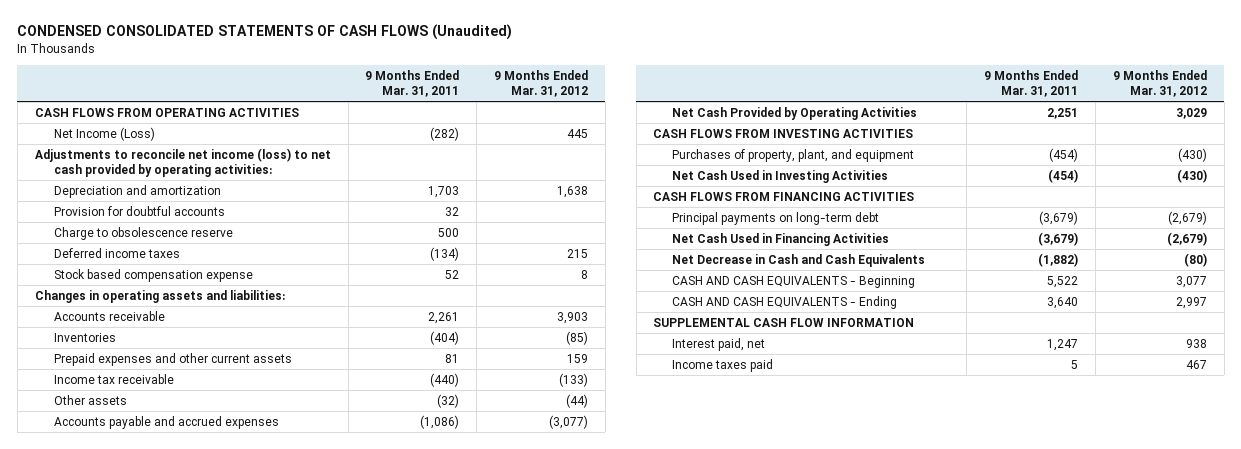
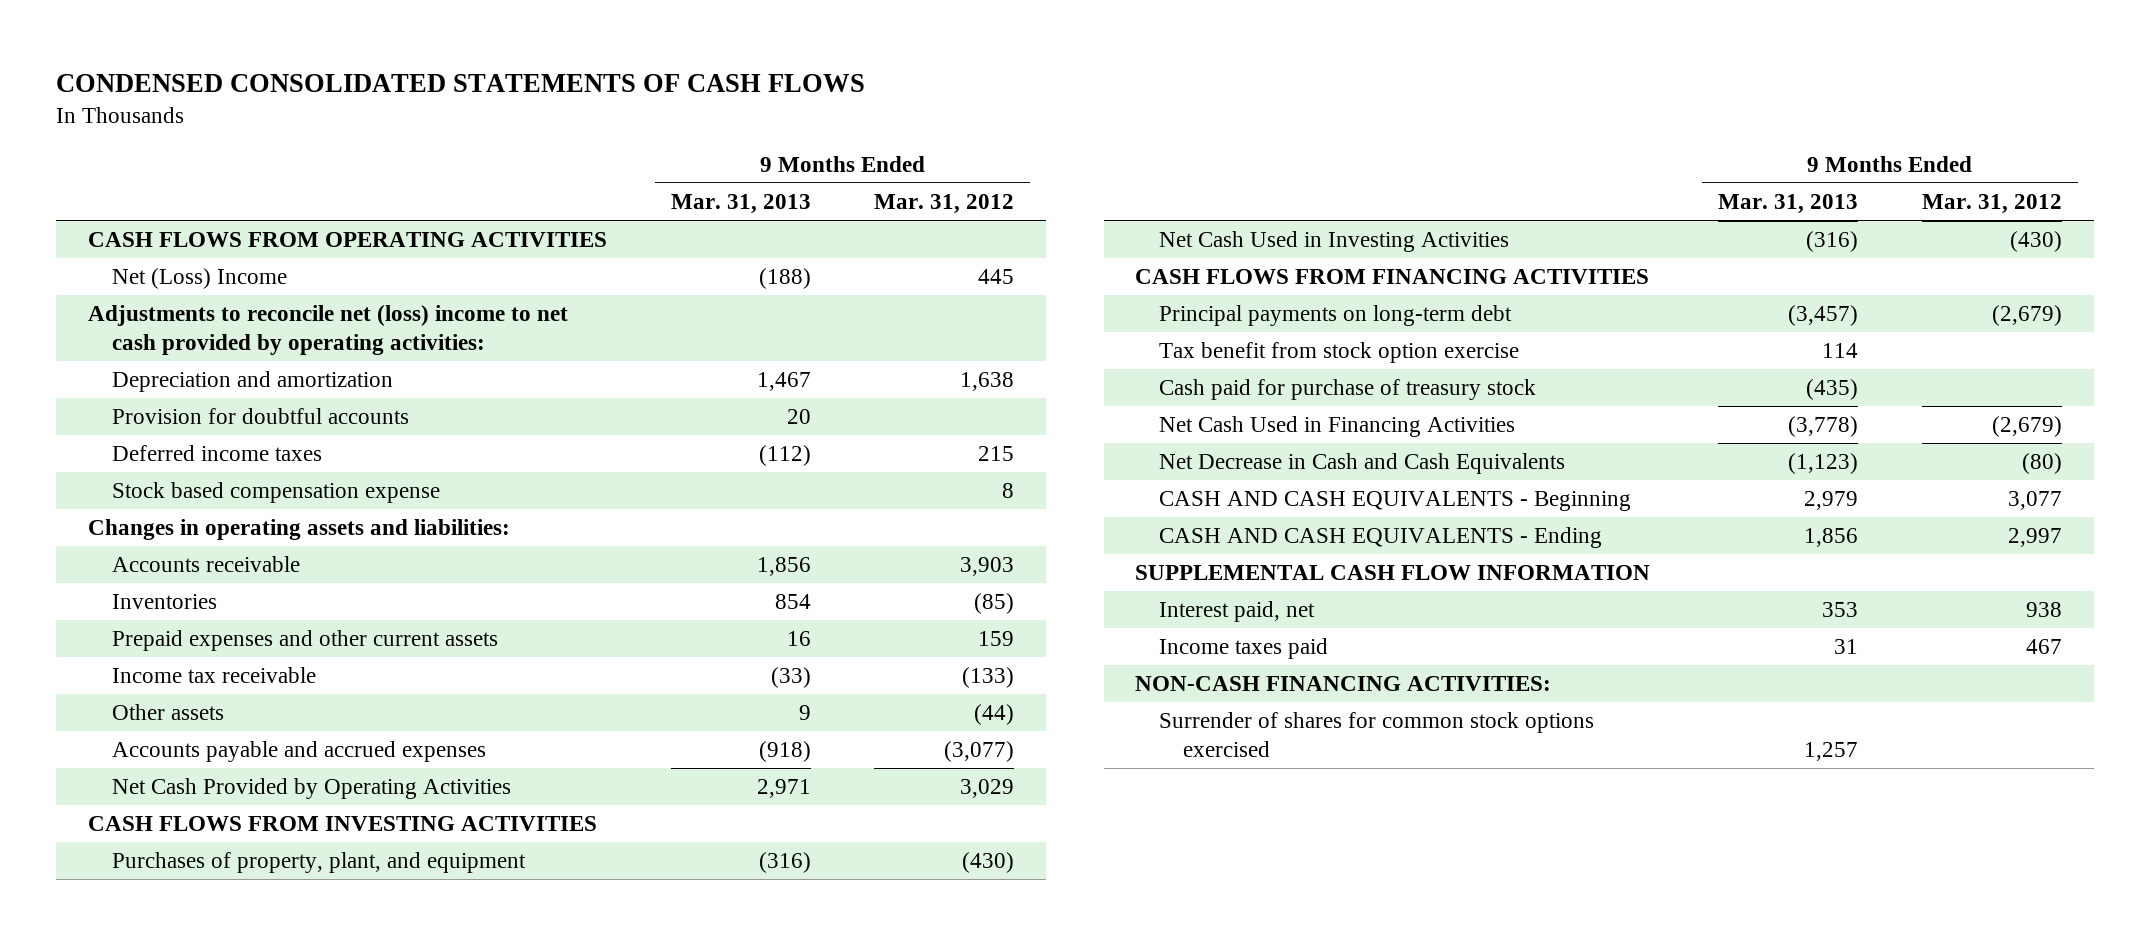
[17,24,513,41] CONDENSED CONSOLIDATED STATEMENTS OF CASH FLOWS (Unaudited) -> [56,73,866,92] CONDENSED CONSOLIDATED STATEMENTS OF CASH FLOWS
[365,70,460,97] 9 Months Ended Mar. 31, 2011 -> none
none -> [670,194,811,215] Mar. 31, 2013
[53,127,155,142] Net Income (Loss) -> [111,268,287,290] Net (Loss) Income
[34,148,331,177] Adjustments to reconcile net income (loss) to net cash provided by operating activities: -> [87,305,568,355] Adjustments to reconcile net (loss) income to net cash provided by operating activities:
[53,227,233,241] Charge to obsolescence reserve -> none
none -> [1159,342,1520,364] Tax benefit from stock option exercise
none -> [1159,379,1537,401] Cash paid for purchase of treasury stock
none -> [1135,676,1552,692] NON-CASH FINANCING ACTIVITIES:
none -> [1159,712,1595,757] Surrender of shares for common stock options exercised

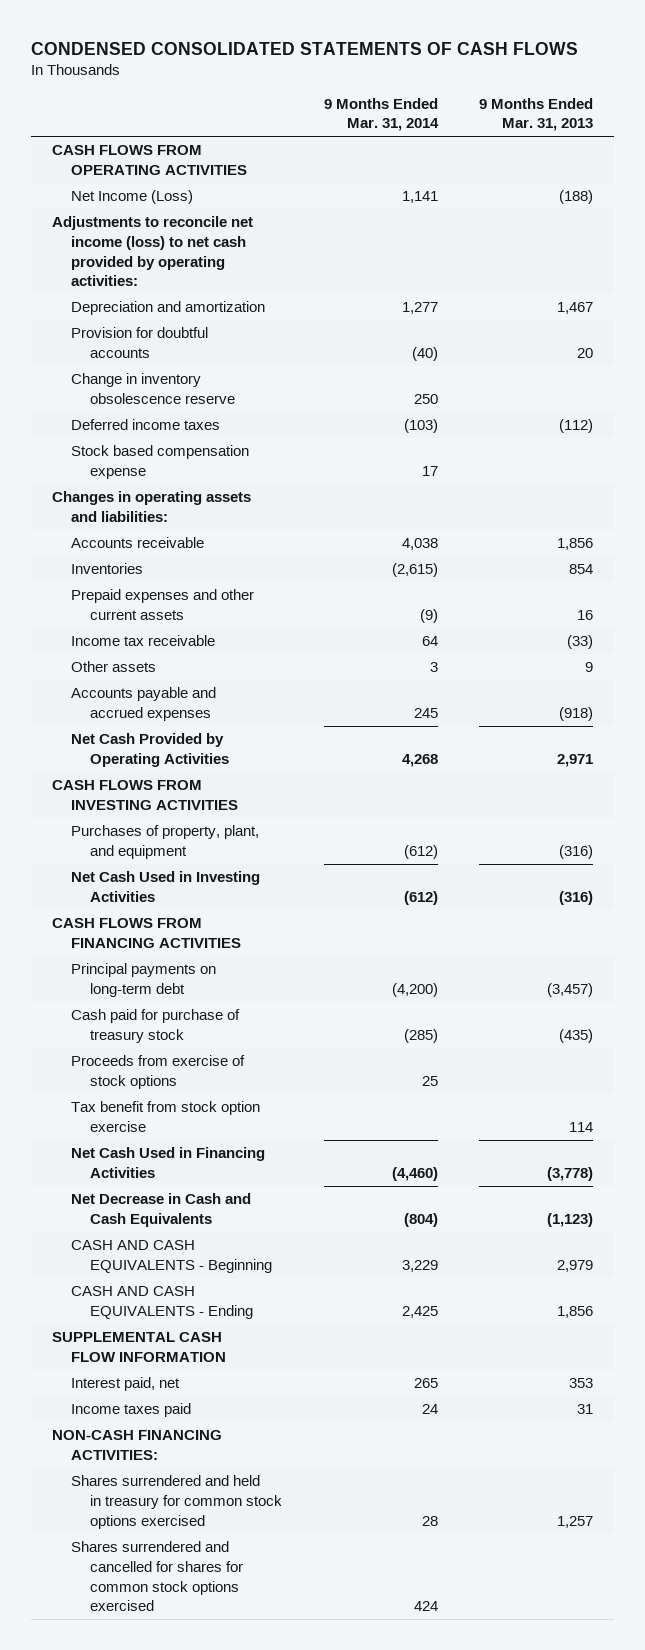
[874,194,1015,215] Mar. 31, 2012 -> none
none -> [323,97,439,132] 9 Months Ended Mar. 31, 2014
[111,268,287,290] Net (Loss) Income -> [71,190,194,205] Net Income (Loss)
[87,305,568,355] Adjustments to reconcile net (loss) income to net cash provided by operating activities: -> [51,216,253,287] Adjustments to reconcile net income (loss) to net cash provided by operating activities:
none -> [71,373,236,405] Change in inventory obsolescence reserve
none -> [71,1055,246,1090] Proceeds from exercise of stock options
[1159,342,1520,364] Tax benefit from stock option exercise -> [71,1101,261,1133] Tax benefit from stock option exercise
[1159,712,1595,757] Surrender of shares for common stock options exercised -> [71,1475,283,1529] Shares surrendered and held in treasury for common stock options exercised
none -> [71,1541,244,1612] Shares surrendered and cancelled for shares for common stock options exercised

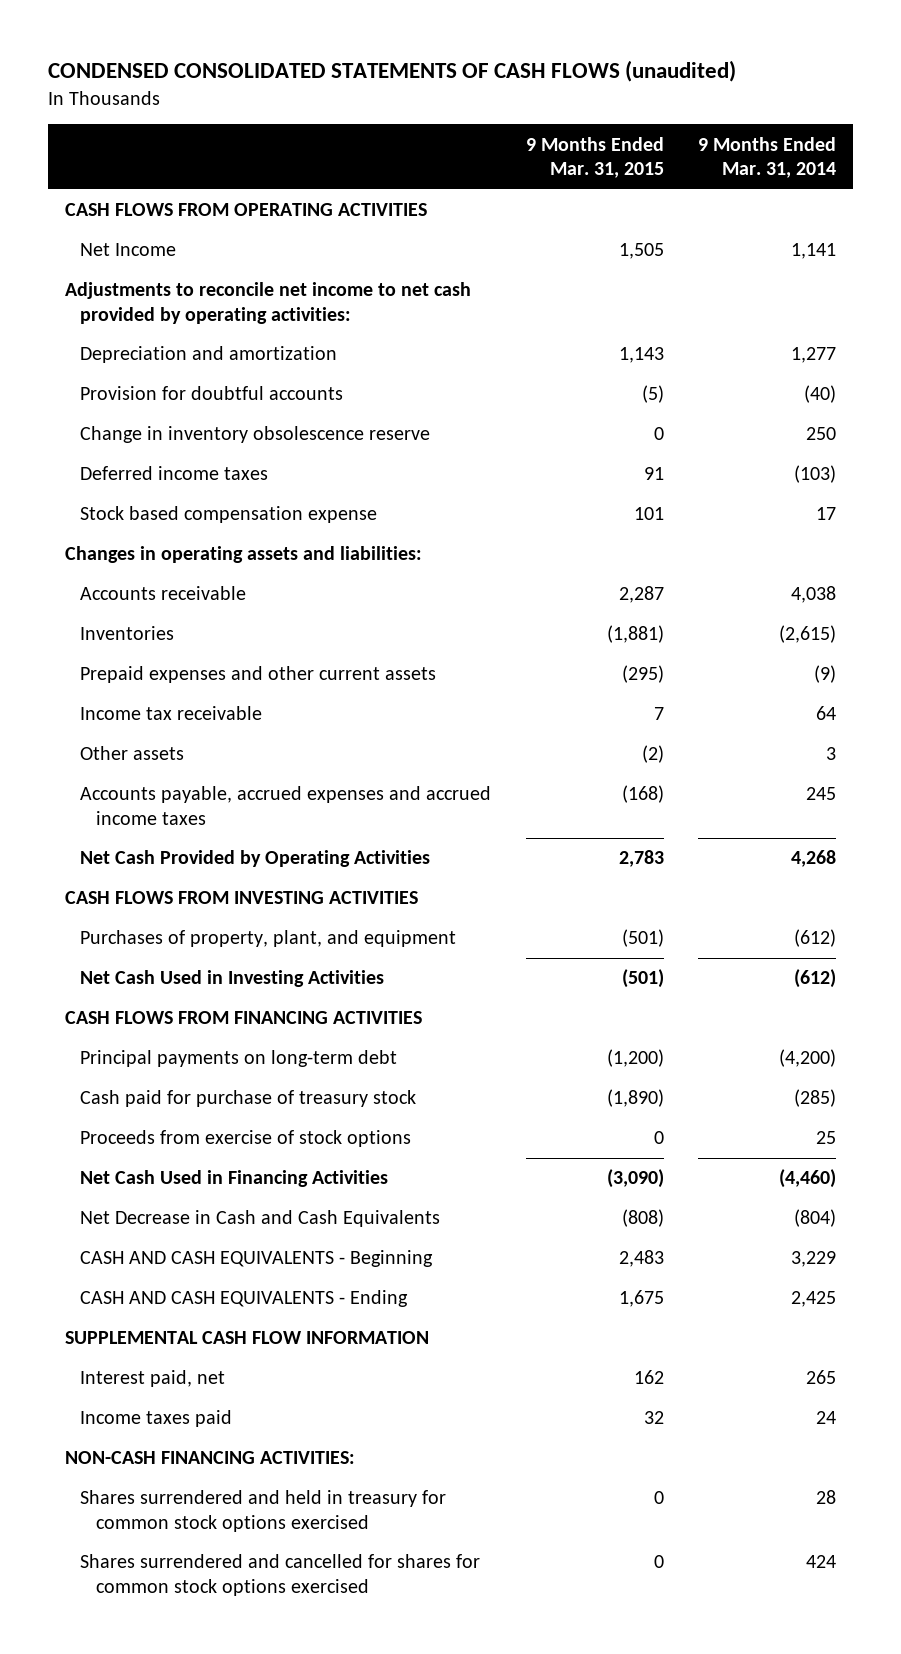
[31,41,579,55] CONDENSED CONSOLIDATED STATEMENTS OF CASH FLOWS -> [48,60,737,83] CONDENSED CONSOLIDATED STATEMENTS OF CASH FLOWS (unaudited)
[479,97,594,132] 9 Months Ended Mar. 31, 2013 -> none
none -> [525,136,664,179] 9 Months Ended Mar. 31, 2015
[71,190,194,205] Net Income (Loss) -> [80,243,177,257] Net Income
[51,216,253,287] Adjustments to reconcile net income (loss) to net cash provided by operating activities: -> [65,282,472,324] Adjustments to reconcile net income to net cash provided by operating activities:
[71,687,217,722] Accounts payable and accrued expenses -> [80,786,492,825] Accounts payable, accrued expenses and accrued income taxes
[71,1101,261,1133] Tax benefit from stock option exercise -> none

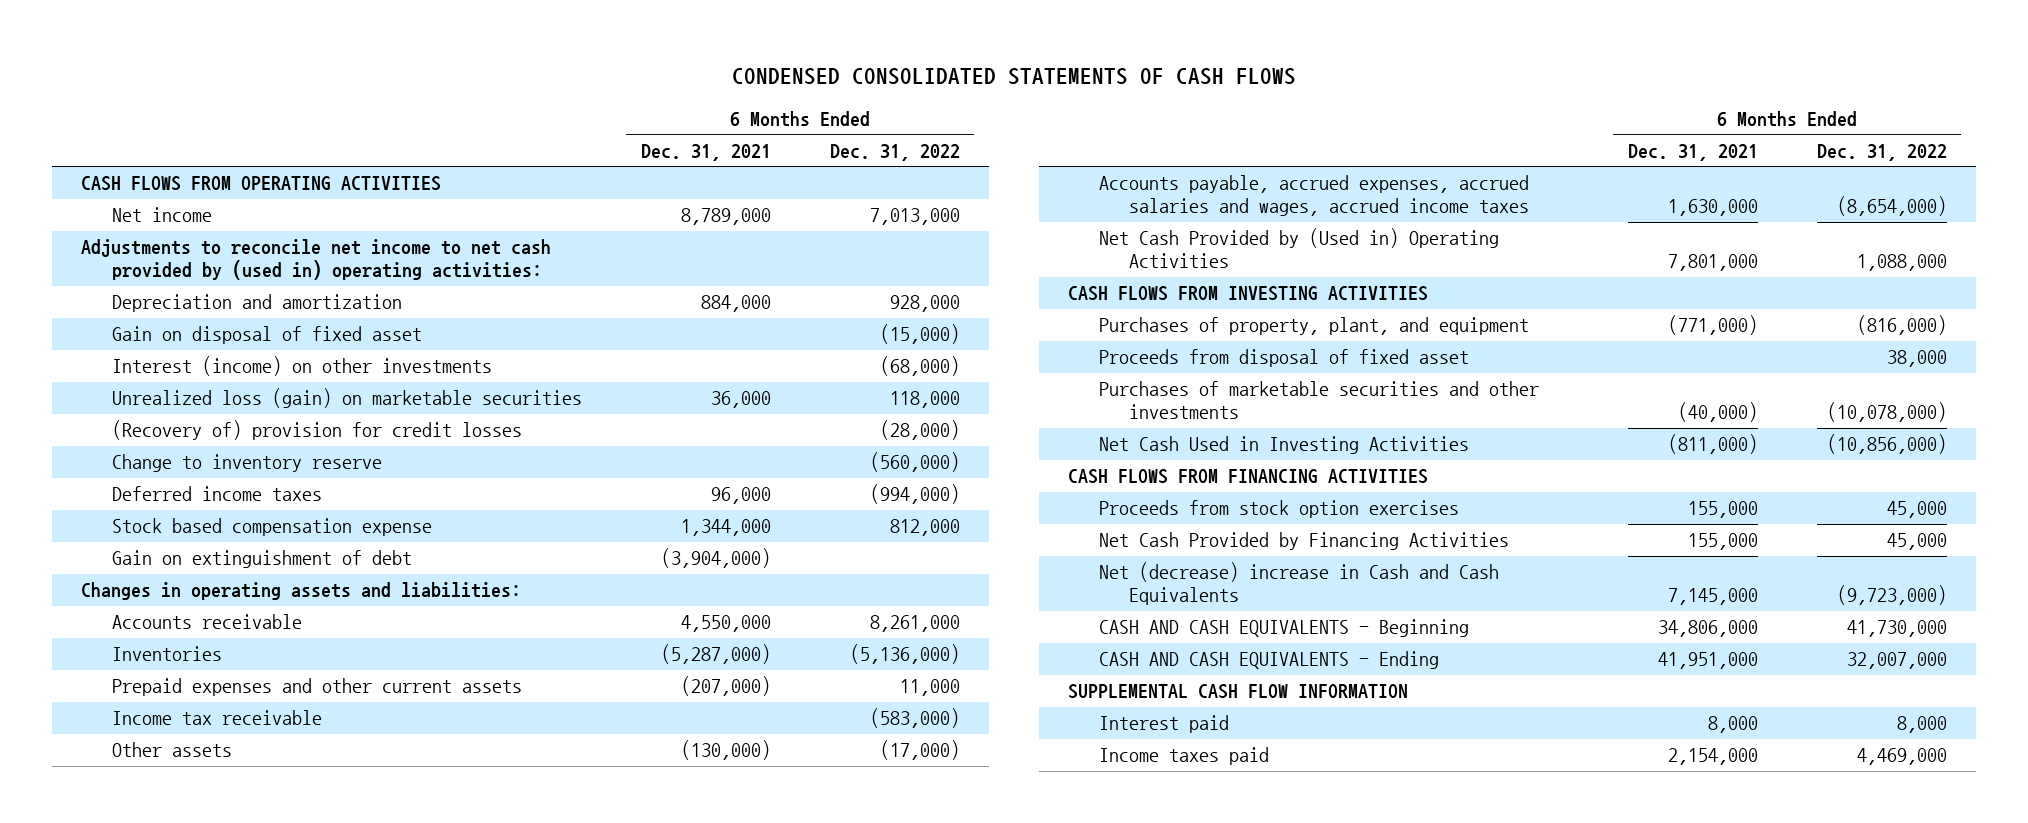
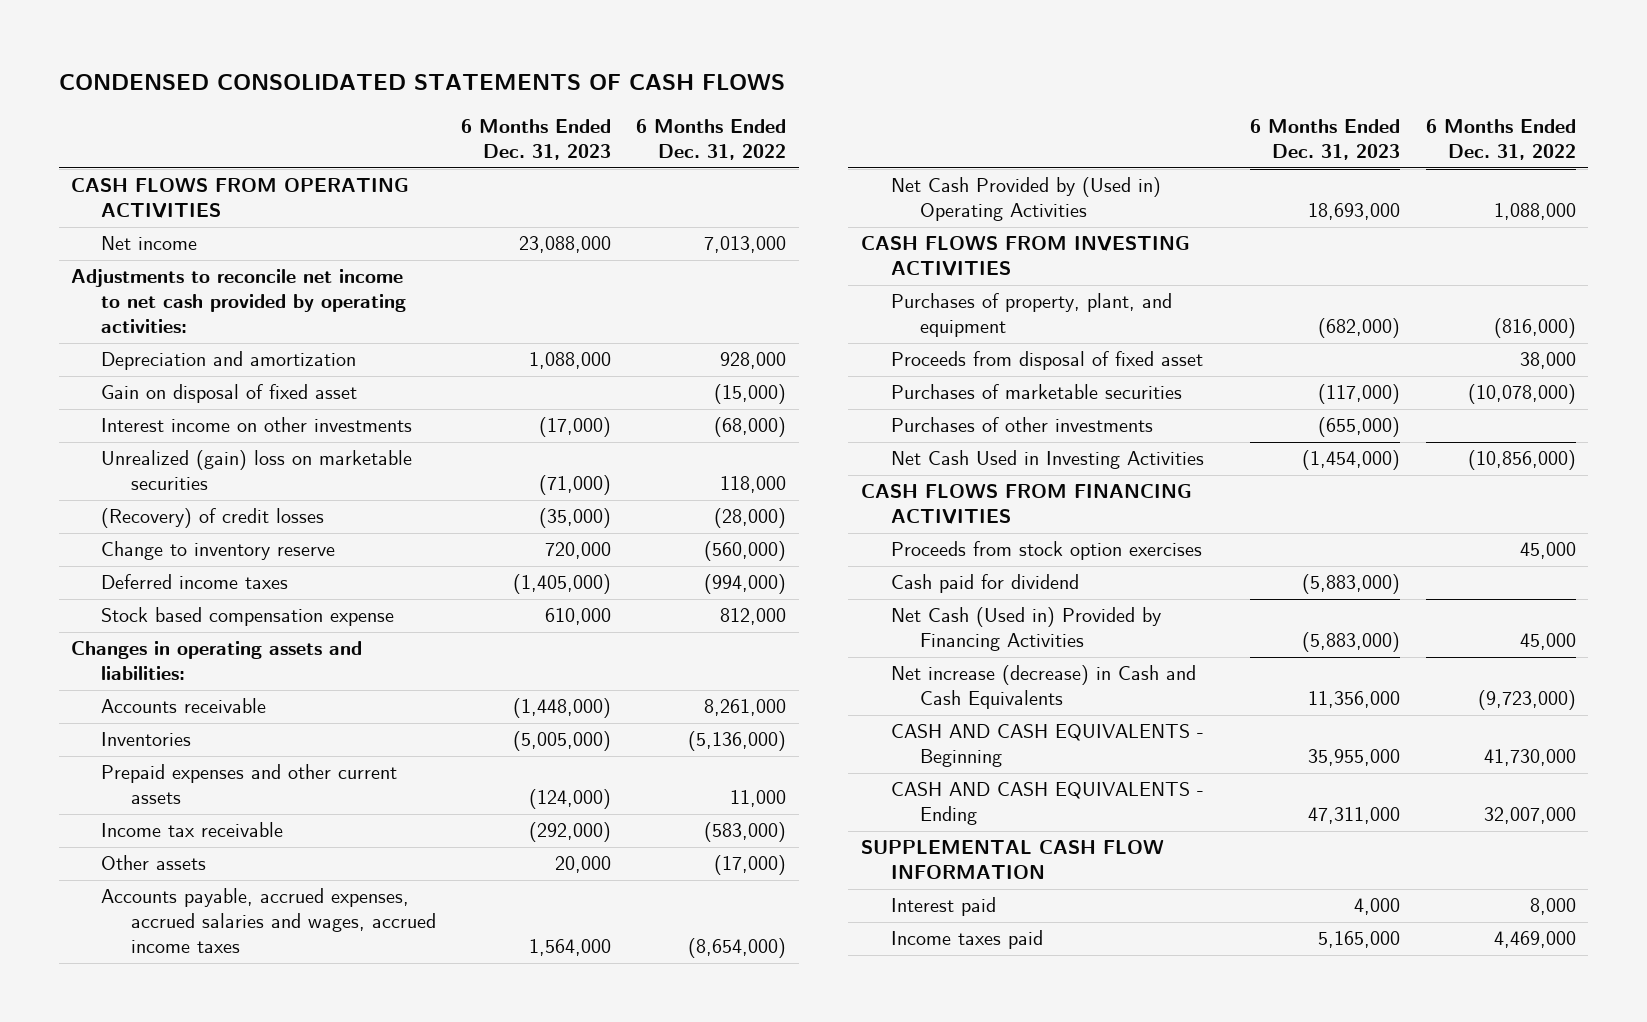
[640,143,771,161] Dec. 31, 2021 -> none
none -> [460,119,611,161] 6 Months Ended Dec. 31, 2023
[81,239,552,281] Adjustments to reconcile net income to net cash provided by (used in) operating activities: -> [71,269,406,334] Adjustments to reconcile net income to net cash provided by operating activities:
[111,356,492,377] Interest (income) on other investments -> [100,417,412,433] Interest income on other investments
[111,388,582,409] Unrealized loss (gain) on marketable securities -> [100,450,412,491] Unrealized (gain) loss on marketable securities
[111,420,522,441] (Recovery of) provision for credit losses -> [100,508,324,529] (Recovery) of credit losses
[111,550,412,569] Gain on extinguishment of debt -> none
[1098,381,1539,420] Purchases of marketable securities and other investments -> [890,384,1182,400] Purchases of marketable securities
none -> [890,417,1153,433] Purchases of other investments
none -> [890,574,1079,594] Cash paid for dividend
[1098,532,1509,551] Net Cash Provided by Financing Activities -> [890,607,1161,652] Net Cash (Used in) Provided by Financing Activities
[1098,562,1499,606] Net (decrease) increase in Cash and Cash Equivalents -> [890,665,1196,710] Net increase (decrease) in Cash and Cash Equivalents

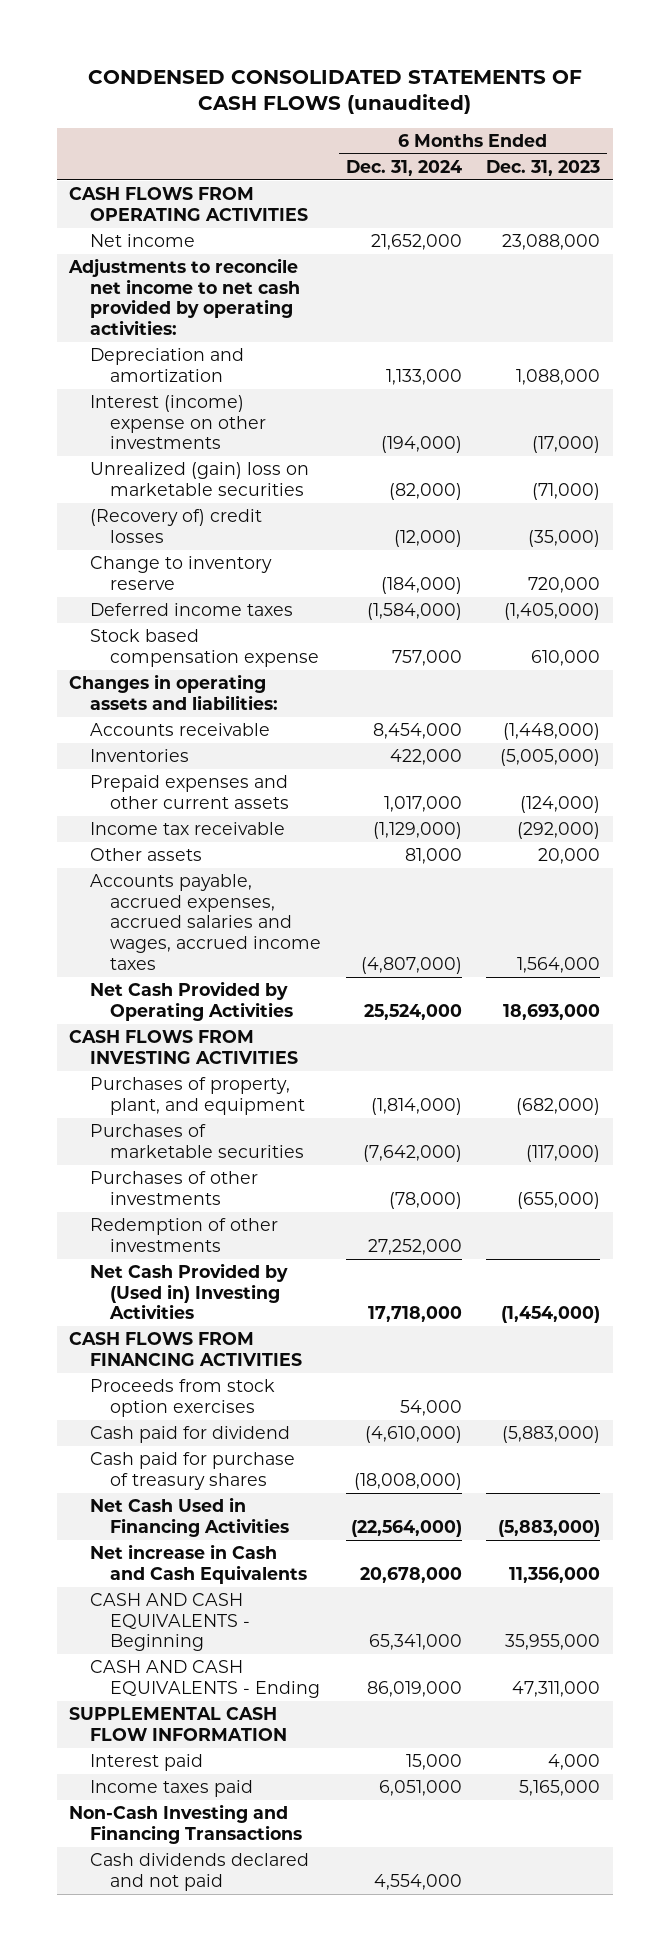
[58,73,785,90] CONDENSED CONSOLIDATED STATEMENTS OF CASH FLOWS -> [87,69,582,115] CONDENSED CONSOLIDATED STATEMENTS OF CASH FLOWS (unaudited)
[635,119,786,161] 6 Months Ended Dec. 31, 2022 -> none
none -> [345,159,462,176] Dec. 31, 2024
[100,384,357,404] Gain on disposal of fixed asset -> none
[100,417,412,433] Interest income on other investments -> [89,395,266,450] Interest (income) expense on other investments
[100,508,324,529] (Recovery) of credit losses -> [89,509,262,543] (Recovery of) credit losses
[890,177,1161,222] Net Cash Provided by (Used in) Operating Activities -> [89,981,293,1021] Net Cash Provided by Operating Activities
[890,351,1203,371] Proceeds from disposal of fixed asset -> none
none -> [89,1218,278,1252] Redemption of other investments
[890,450,1204,470] Net Cash Used in Investing Activities -> [89,1263,288,1320] Net Cash Provided by (Used in) Investing Activities
none -> [89,1452,295,1490] Cash paid for purchase of treasury shares
[890,607,1161,652] Net Cash (Used in) Provided by Financing Activities -> [89,1497,289,1537] Net Cash Used in Financing Activities
[890,665,1196,710] Net increase (decrease) in Cash and Cash Equivalents -> [89,1544,307,1584] Net increase in Cash and Cash Equivalents
none -> [69,1804,302,1844] Non-Cash Investing and Financing Transactions
none -> [89,1853,309,1891] Cash dividends declared and not paid

